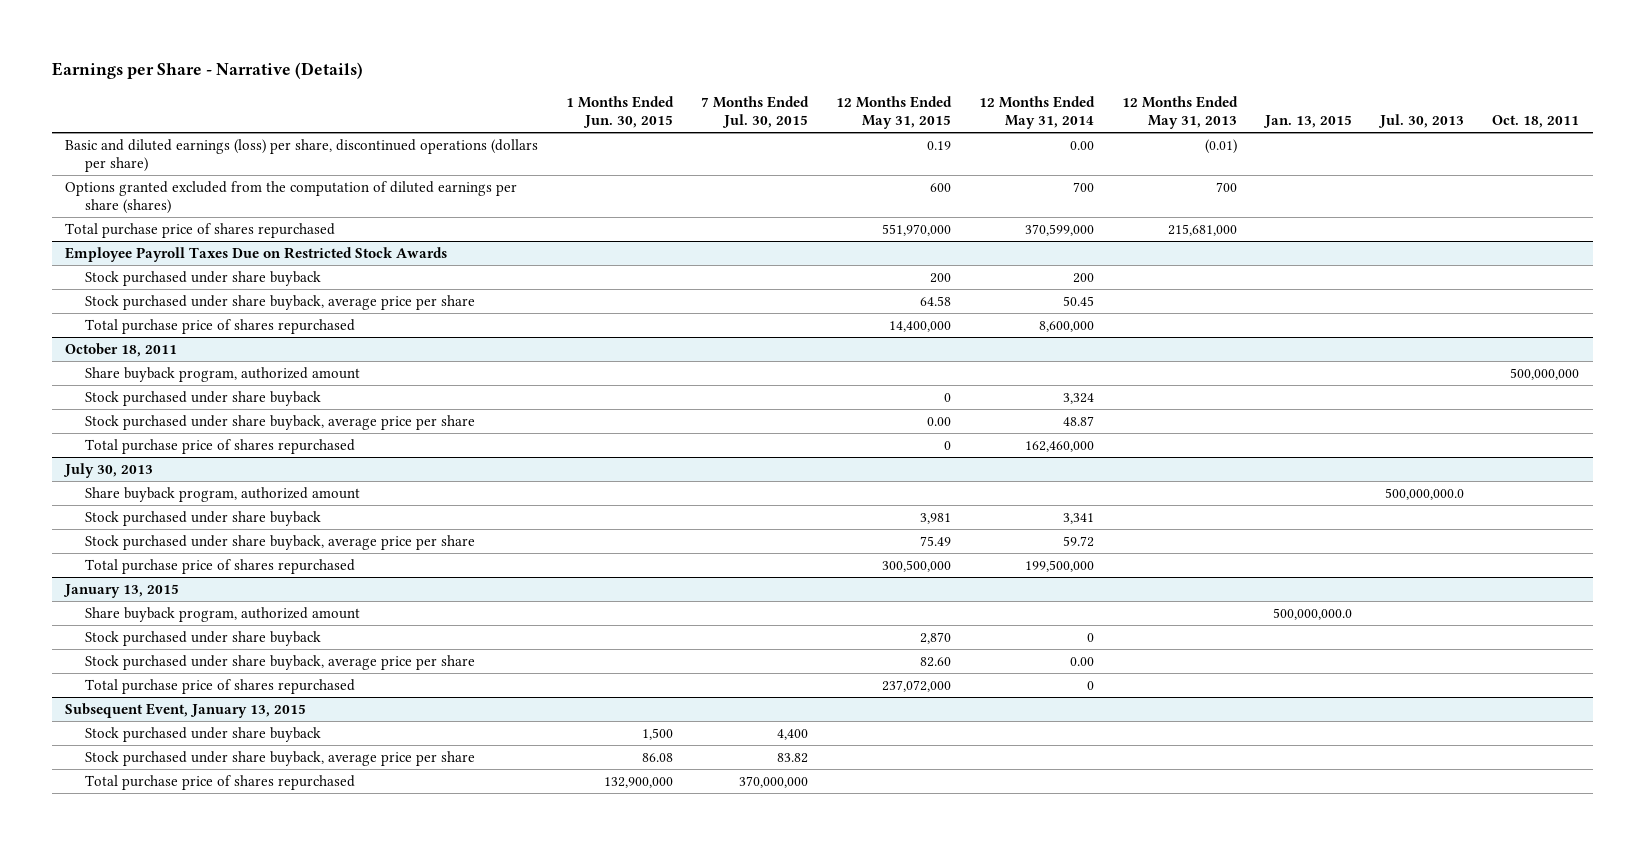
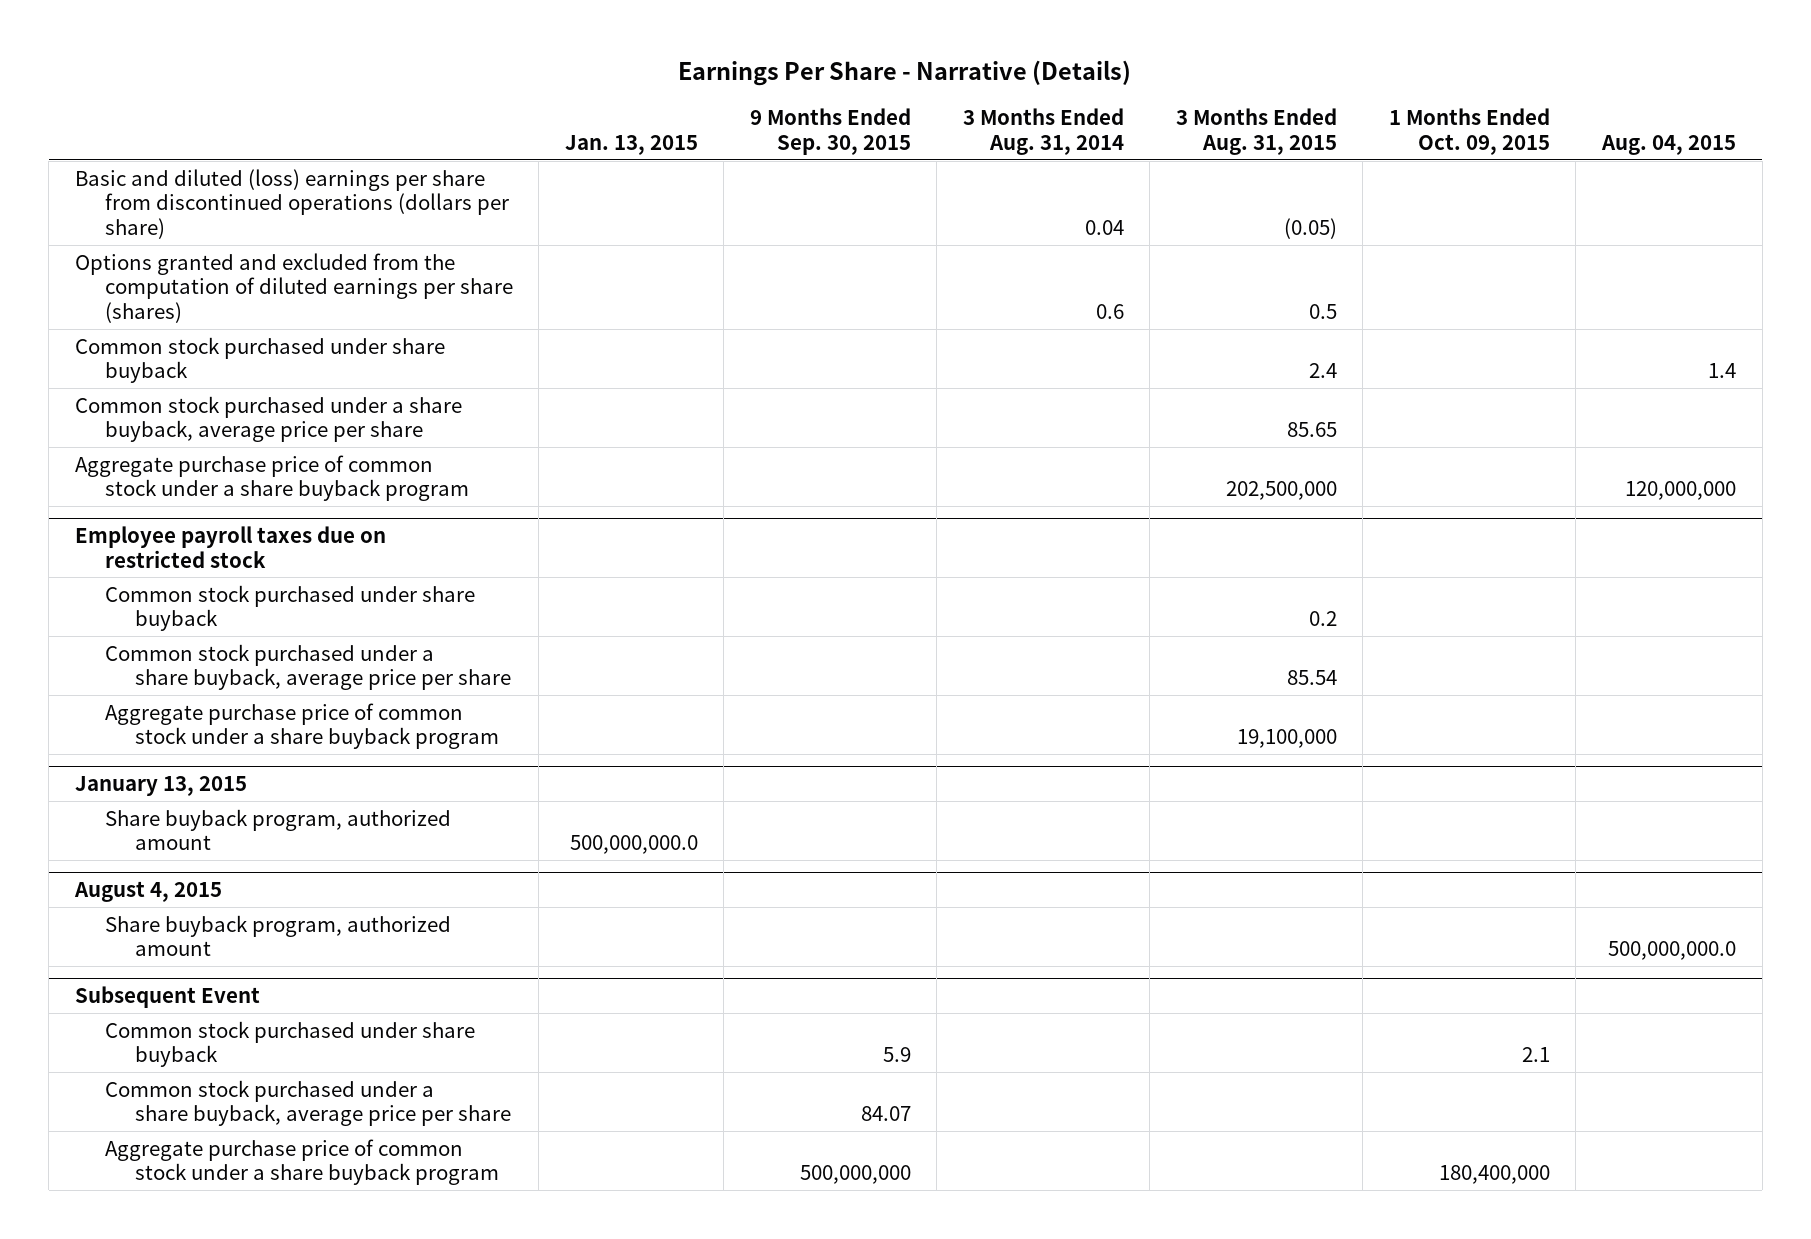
[51,61,363,79] Earnings per Share - Narrative (Details) -> [678,60,1132,87] Earnings Per Share - Narrative (Details)
[566,95,675,129] 1 Months Ended Jun. 30, 2015 -> none
[701,95,810,129] 7 Months Ended Jul. 30, 2015 -> none
[836,95,953,130] 12 Months Ended May 31, 2015 -> none
[979,95,1096,130] 12 Months Ended May 31, 2014 -> none
[1122,95,1239,130] 12 Months Ended May 31, 2013 -> none
[1378,114,1465,129] Jul. 30, 2013 -> none
[1492,115,1580,129] Oct. 18, 2011 -> none
none -> [749,108,911,155] 9 Months Ended Sep. 30, 2015
none -> [962,108,1124,155] 3 Months Ended Aug. 31, 2014
none -> [1175,108,1337,155] 3 Months Ended Aug. 31, 2015
none -> [1388,108,1550,155] 1 Months Ended Oct. 09, 2015
none -> [1601,134,1737,155] Aug. 04, 2015
[65,342,178,357] October 18, 2011 -> none
[85,366,361,382] Share buyback program, authorized amount -> none
[85,390,322,406] Stock purchased under share buyback -> none
[85,414,476,430] Stock purchased under share buyback, average price per share -> none
[85,438,356,454] Total purchase price of shares repurchased -> none
[63,462,154,478] July 30, 2013 -> none
[85,486,361,502] Share buyback program, authorized amount -> none
[85,510,322,526] Stock purchased under share buyback -> none
[85,534,476,550] Stock purchased under share buyback, average price per share -> none
[85,558,356,574] Total purchase price of shares repurchased -> none
[65,138,539,173] Basic and diluted earnings (loss) per share, discontinued operations (dollars per share) -> [74,168,509,240] Basic and diluted (loss) earnings per share from discontinued operations (dollars per share)
[65,180,518,215] Options granted excluded from the computation of diluted earnings per share (shares) -> [74,252,513,324] Options granted and excluded from the computation of diluted earnings per share (shares)
none -> [74,336,445,384] Common stock purchased under share buyback
none -> [74,395,462,443] Common stock purchased under a share buyback, average price per share
[65,222,336,238] Total purchase price of shares repurchased -> [74,454,469,502] Aggregate purchase price of common stock under a share buyback program
[65,246,448,262] Employee Payroll Taxes Due on Restricted Stock Awards -> [74,525,386,568] Employee payroll taxes due on restricted stock
[85,270,322,286] Stock purchased under share buyback -> [104,584,475,632] Common stock purchased under share buyback
[85,294,476,310] Stock purchased under share buyback, average price per share -> [104,643,511,691] Common stock purchased under a share buyback, average price per share
[85,318,356,334] Total purchase price of shares repurchased -> [104,702,499,750] Aggregate purchase price of common stock under a share buyback program
[85,630,322,646] Stock purchased under share buyback -> none
[85,654,476,670] Stock purchased under share buyback, average price per share -> none
[85,678,356,694] Total purchase price of shares repurchased -> none
none -> [73,880,222,902] August 4, 2015
none -> [104,914,451,957] Share buyback program, authorized amount
[65,702,307,718] Subsequent Event, January 13, 2015 -> [74,985,260,1008] Subsequent Event
[85,726,322,742] Stock purchased under share buyback -> [104,1020,475,1068] Common stock purchased under share buyback
[85,750,476,766] Stock purchased under share buyback, average price per share -> [104,1079,511,1127] Common stock purchased under a share buyback, average price per share
[85,774,356,790] Total purchase price of shares repurchased -> [104,1138,499,1186] Aggregate purchase price of common stock under a share buyback program

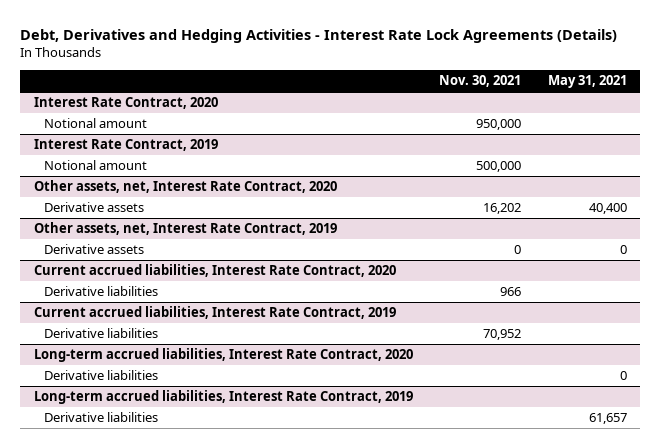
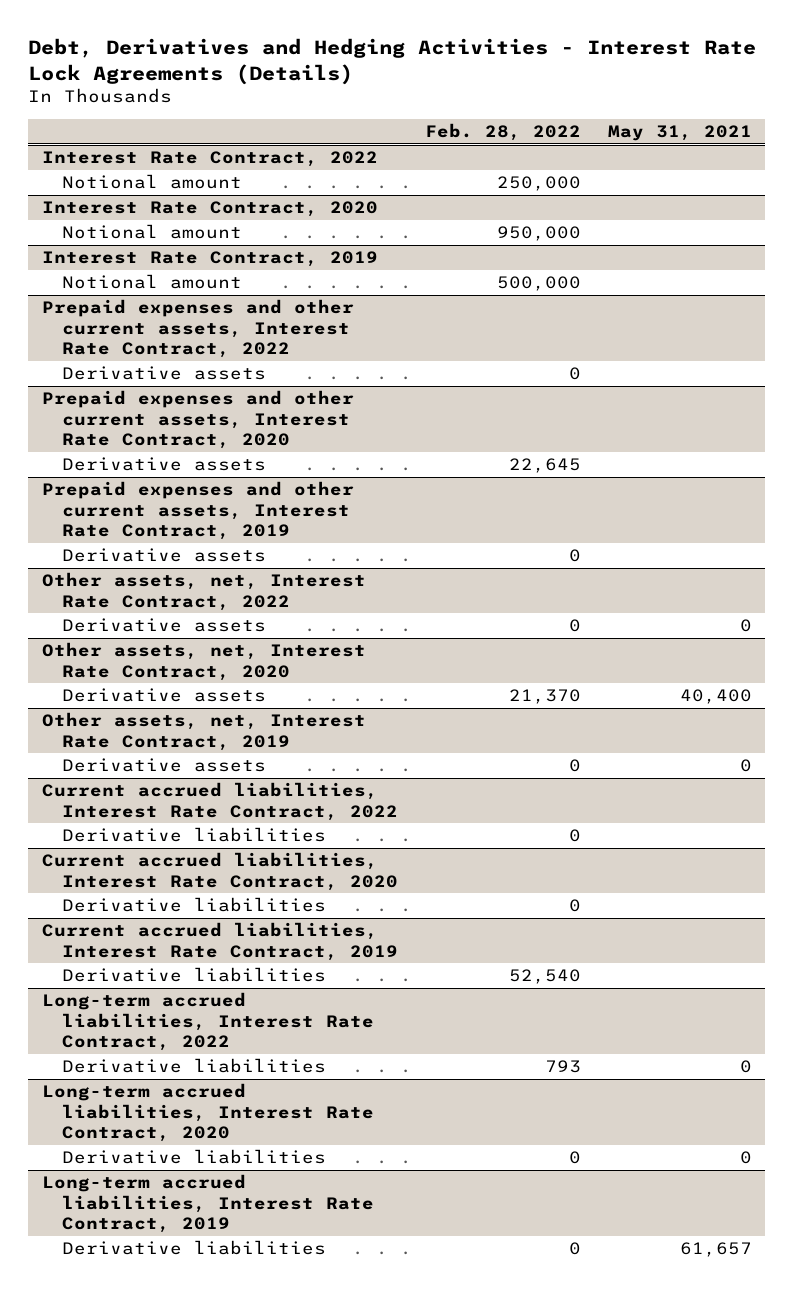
[439,75,522,88] Nov. 30, 2021 -> none
none -> [424,122,581,141] Feb. 28, 2022
none -> [41,151,378,168] Interest Rate Contract, 2022
none -> [62,174,243,190] Notional amount
none -> [41,299,354,359] Prepaid expenses and other current assets, Interest Rate Contract, 2022
none -> [62,366,267,381] Derivative assets
none -> [41,390,354,450] Prepaid expenses and other current assets, Interest Rate Contract, 2020
none -> [62,457,267,472] Derivative assets
none -> [41,481,354,541] Prepaid expenses and other current assets, Interest Rate Contract, 2019
none -> [62,548,267,563] Derivative assets
none -> [41,572,366,611] Other assets, net, Interest Rate Contract, 2022
none -> [62,618,267,633] Derivative assets
none -> [41,782,399,821] Current accrued liabilities, Interest Rate Contract, 2022
none -> [62,827,327,843] Derivative liabilities
none -> [41,992,375,1052] Long-term accrued liabilities, Interest Rate Contract, 2022
none -> [62,1058,327,1074] Derivative liabilities

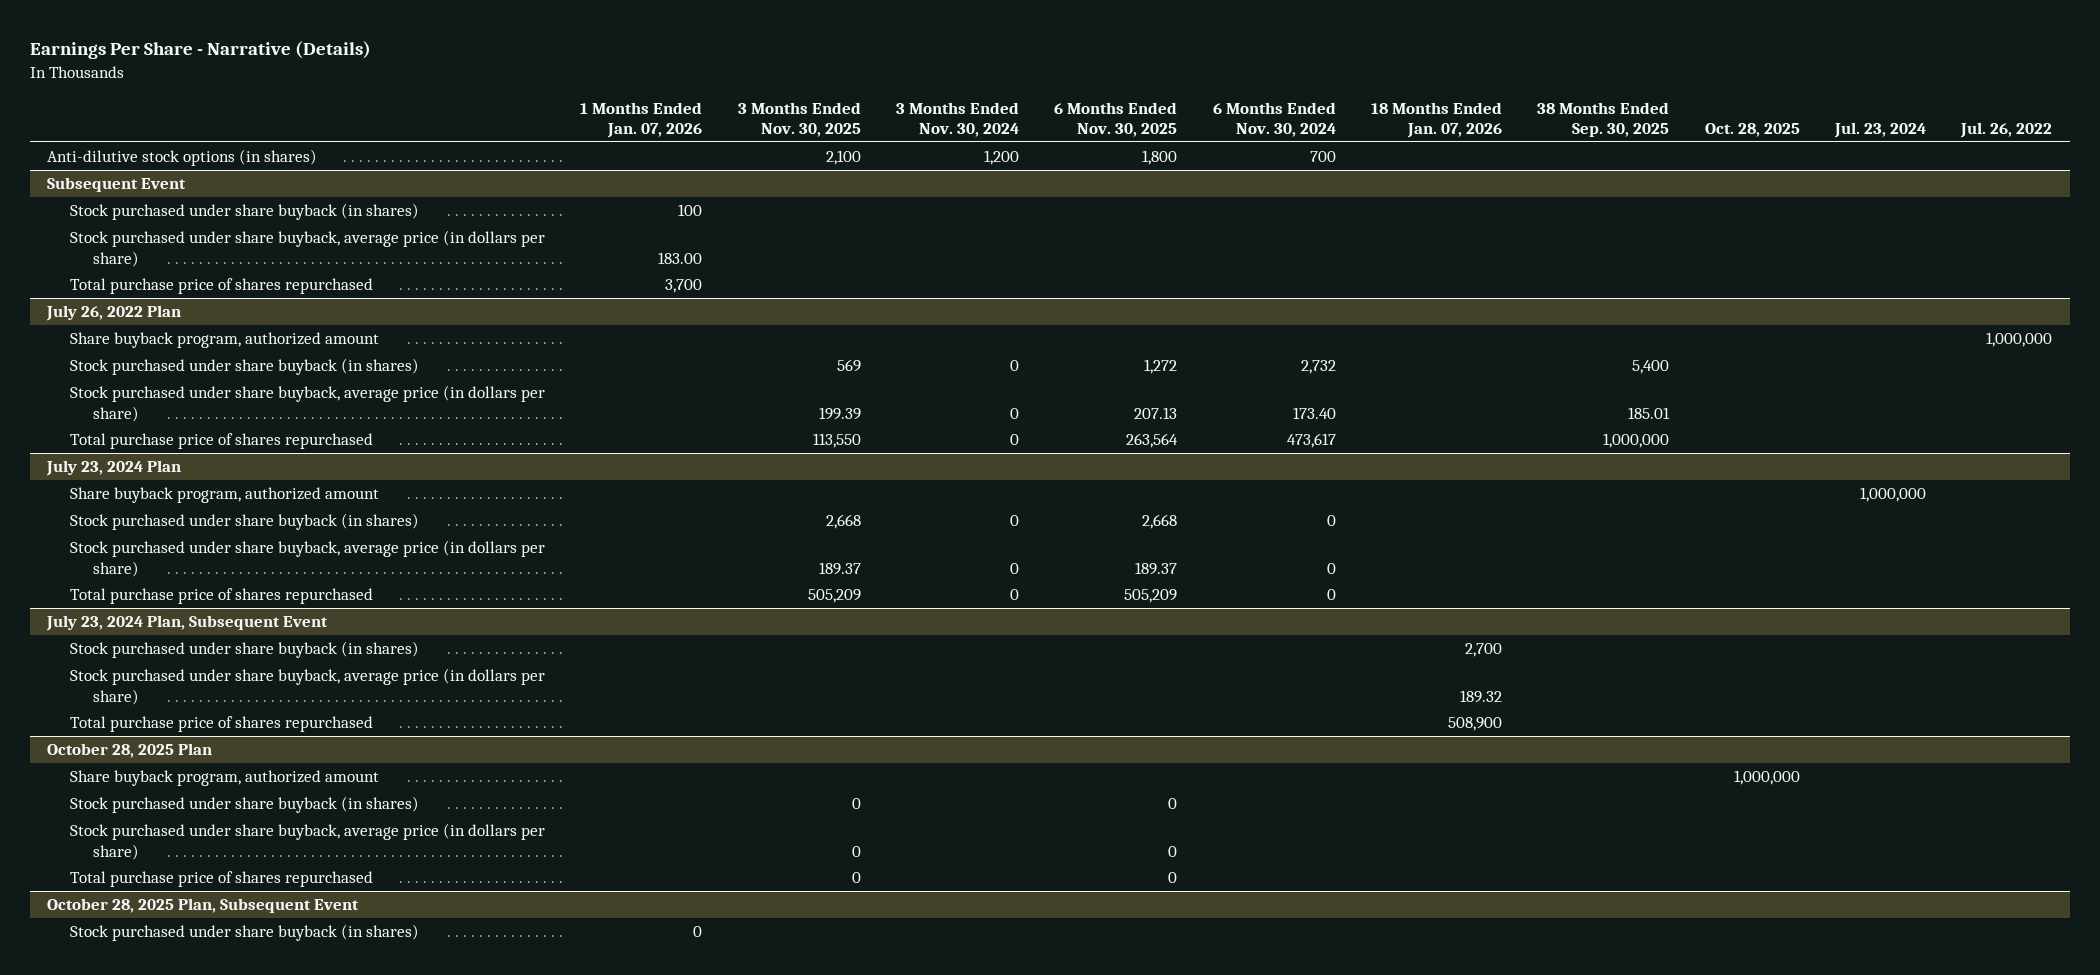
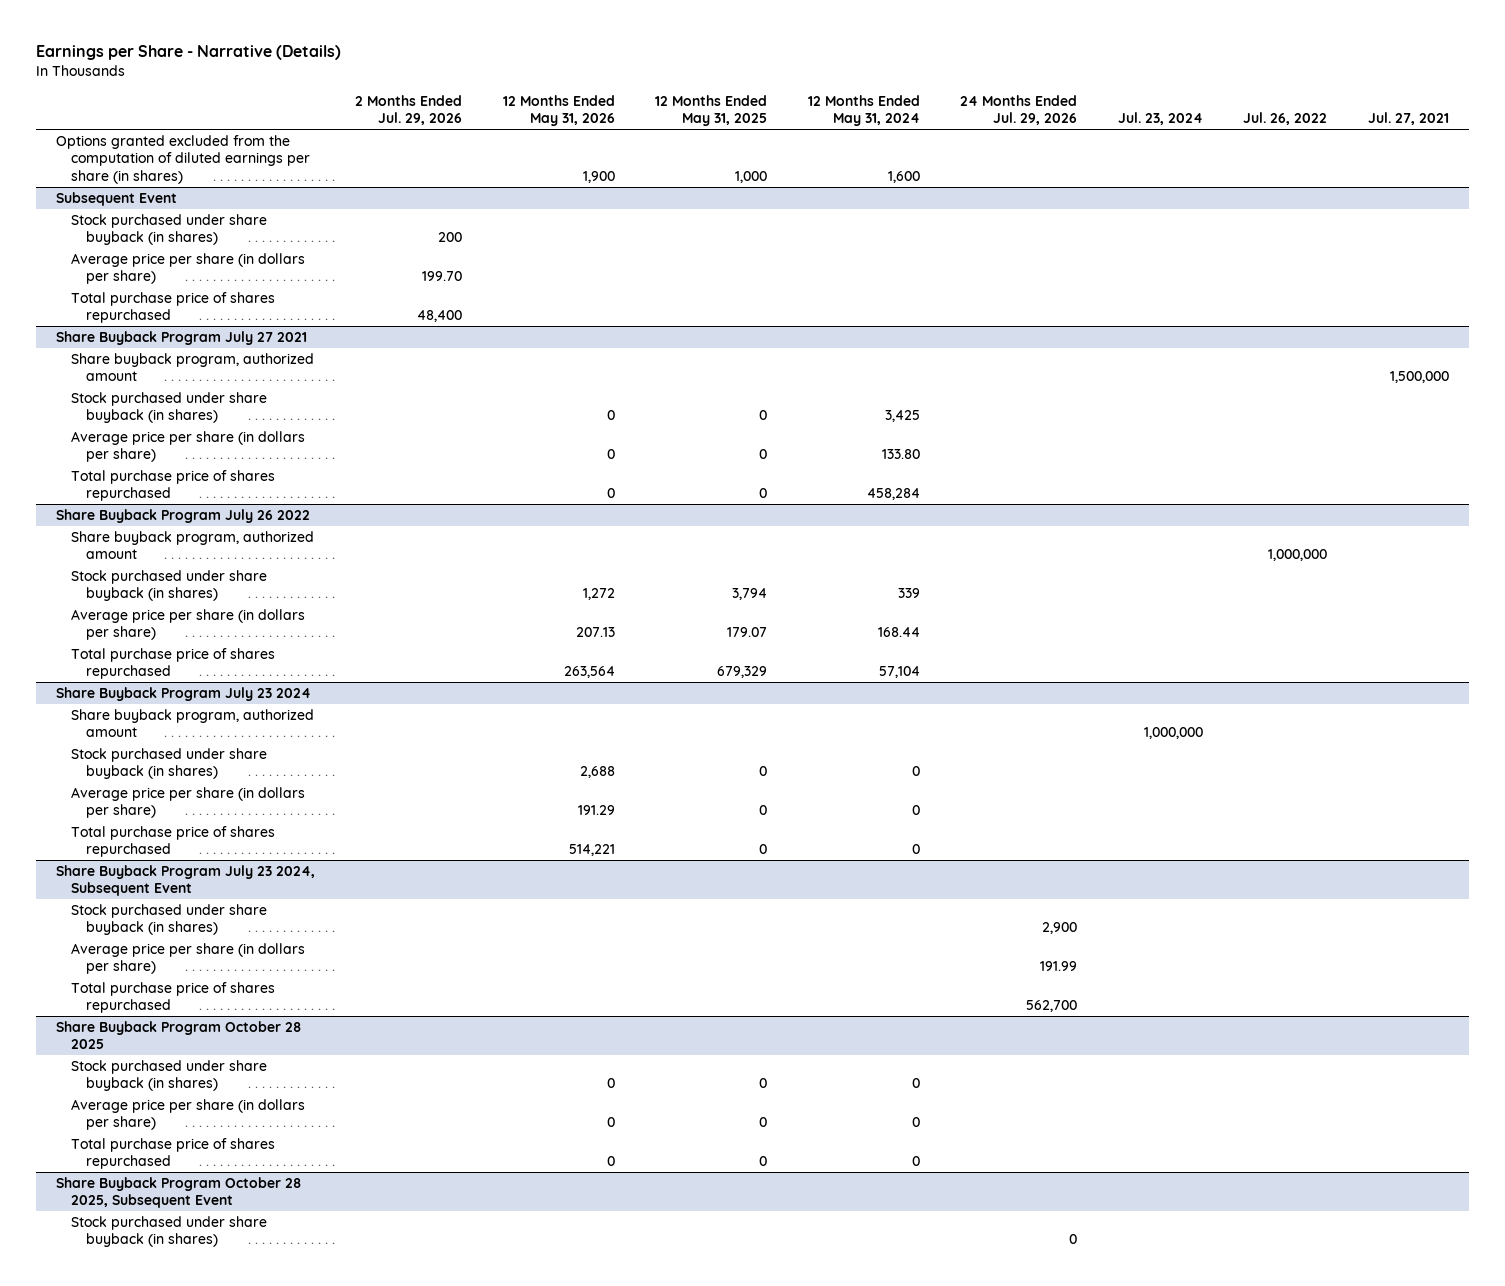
[29,41,371,60] Earnings Per Share - Narrative (Details) -> [35,45,341,61] Earnings per Share - Narrative (Details)
[580,101,703,139] 1 Months Ended Jan. 07, 2026 -> none
[737,101,861,138] 3 Months Ended Nov. 30, 2025 -> none
[896,101,1020,138] 3 Months Ended Nov. 30, 2024 -> none
[1054,101,1178,138] 6 Months Ended Nov. 30, 2025 -> none
[1212,101,1336,138] 6 Months Ended Nov. 30, 2024 -> none
[1370,101,1502,139] 18 Months Ended Jan. 07, 2026 -> none
[1537,101,1670,138] 38 Months Ended Sep. 30, 2025 -> none
[1704,123,1800,138] Oct. 28, 2025 -> none
none -> [355,94,463,126] 2 Months Ended Jul. 29, 2026
none -> [502,94,615,127] 12 Months Ended May 31, 2026
none -> [655,94,768,127] 12 Months Ended May 31, 2025
none -> [807,94,920,127] 12 Months Ended May 31, 2024
none -> [960,94,1078,126] 24 Months Ended Jul. 29, 2026
none -> [1367,112,1449,126] Jul. 27, 2021
[47,149,318,167] Anti-dilutive stock options (in shares) -> [55,134,310,184] Options granted excluded from the computation of diluted earnings per share (in shares)
[70,230,546,267] Stock purchased under share buyback, average price (in dollars per share) -> [70,252,305,285] Average price per share (in dollars per share)
none -> [55,330,307,345] Share Buyback Program July 27 2021
none -> [70,352,314,382] Share buyback program, authorized amount
none -> [70,391,267,424] Stock purchased under share buyback (in shares)
none -> [70,430,305,463] Average price per share (in dollars per share)
none -> [70,469,275,502] Total purchase price of shares repurchased
[46,305,182,322] July 26, 2022 Plan -> [55,508,310,523] Share Buyback Program July 26 2022
[70,385,546,422] Stock purchased under share buyback, average price (in dollars per share) -> [70,608,305,641] Average price per share (in dollars per share)
[46,460,182,477] July 23, 2024 Plan -> [55,686,311,701] Share Buyback Program July 23 2024
[70,540,546,577] Stock purchased under share buyback, average price (in dollars per share) -> [70,786,305,819] Average price per share (in dollars per share)
[46,615,329,632] July 23, 2024 Plan, Subsequent Event -> [55,864,315,897] Share Buyback Program July 23 2024, Subsequent Event
[70,668,546,705] Stock purchased under share buyback, average price (in dollars per share) -> [70,942,305,975] Average price per share (in dollars per share)
[70,770,380,787] Share buyback program, authorized amount -> none
[47,743,213,759] October 28, 2025 Plan -> [55,1020,301,1050] Share Buyback Program October 28 2025
[70,823,546,860] Stock purchased under share buyback, average price (in dollars per share) -> [70,1098,305,1131] Average price per share (in dollars per share)
[47,898,360,914] October 28, 2025 Plan, Subsequent Event -> [55,1176,301,1209] Share Buyback Program October 28 2025, Subsequent Event

